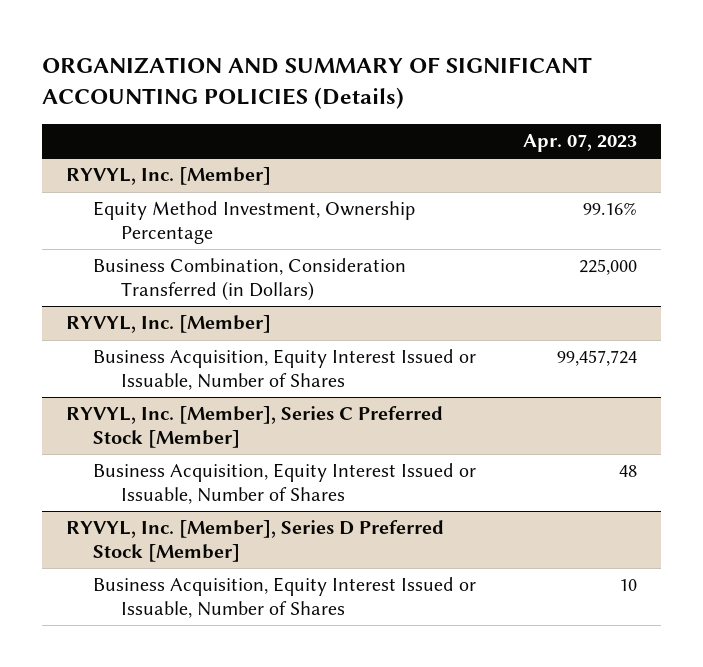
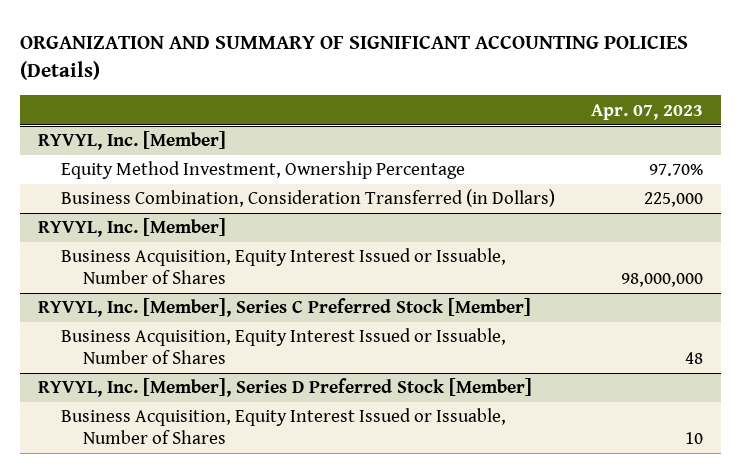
[583,202,638,216] 99.16% -> [648,164,703,177] 97.70%
[557,350,638,367] 99,457,724 -> [620,273,703,288] 98,000,000

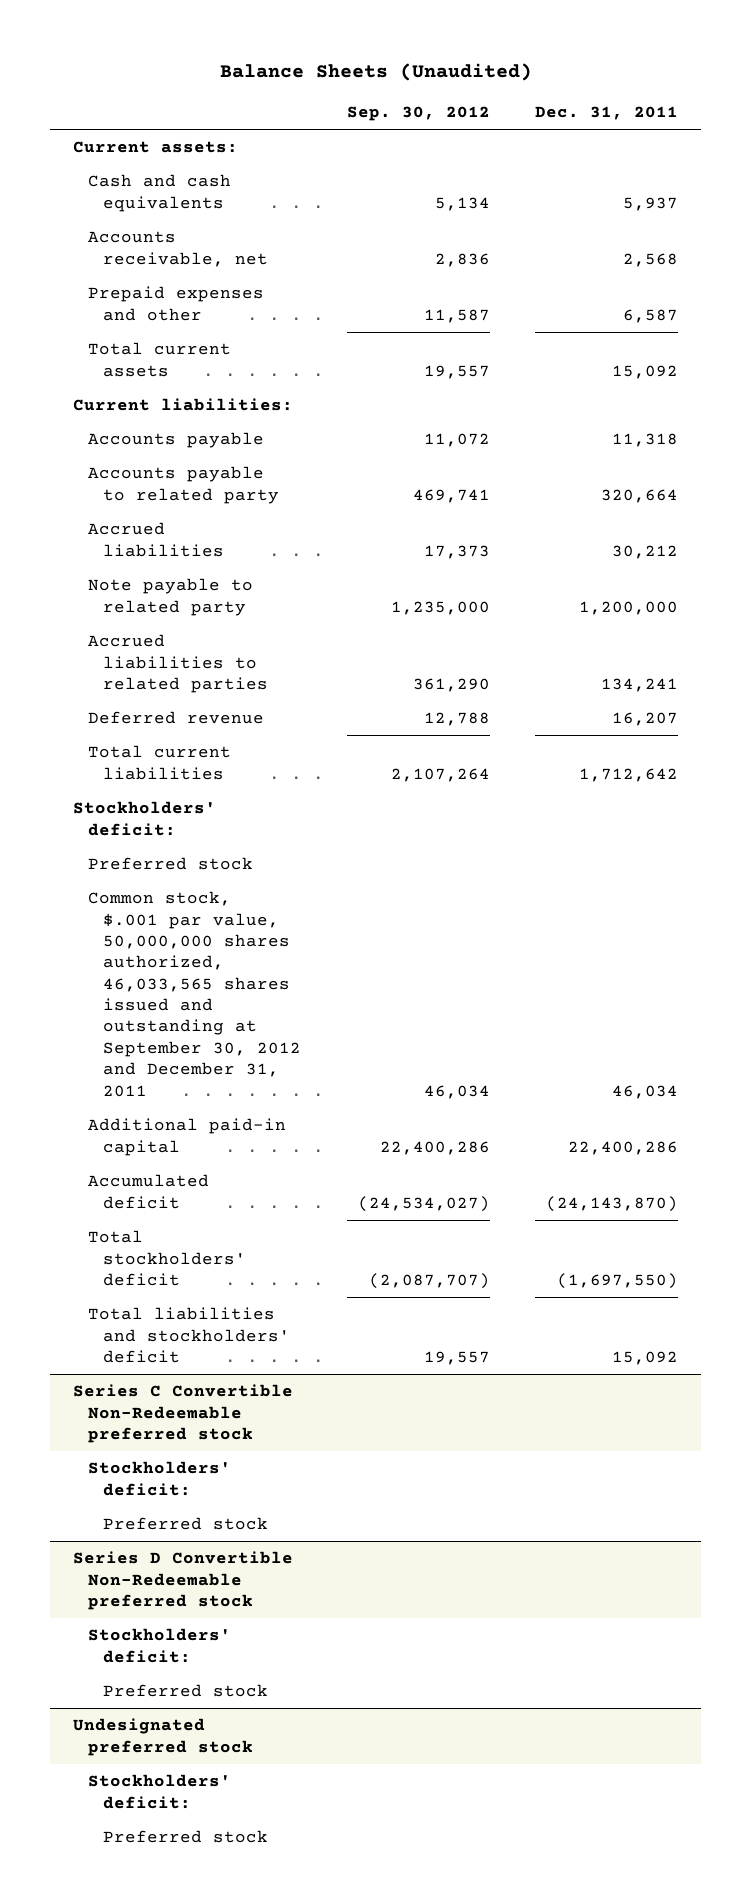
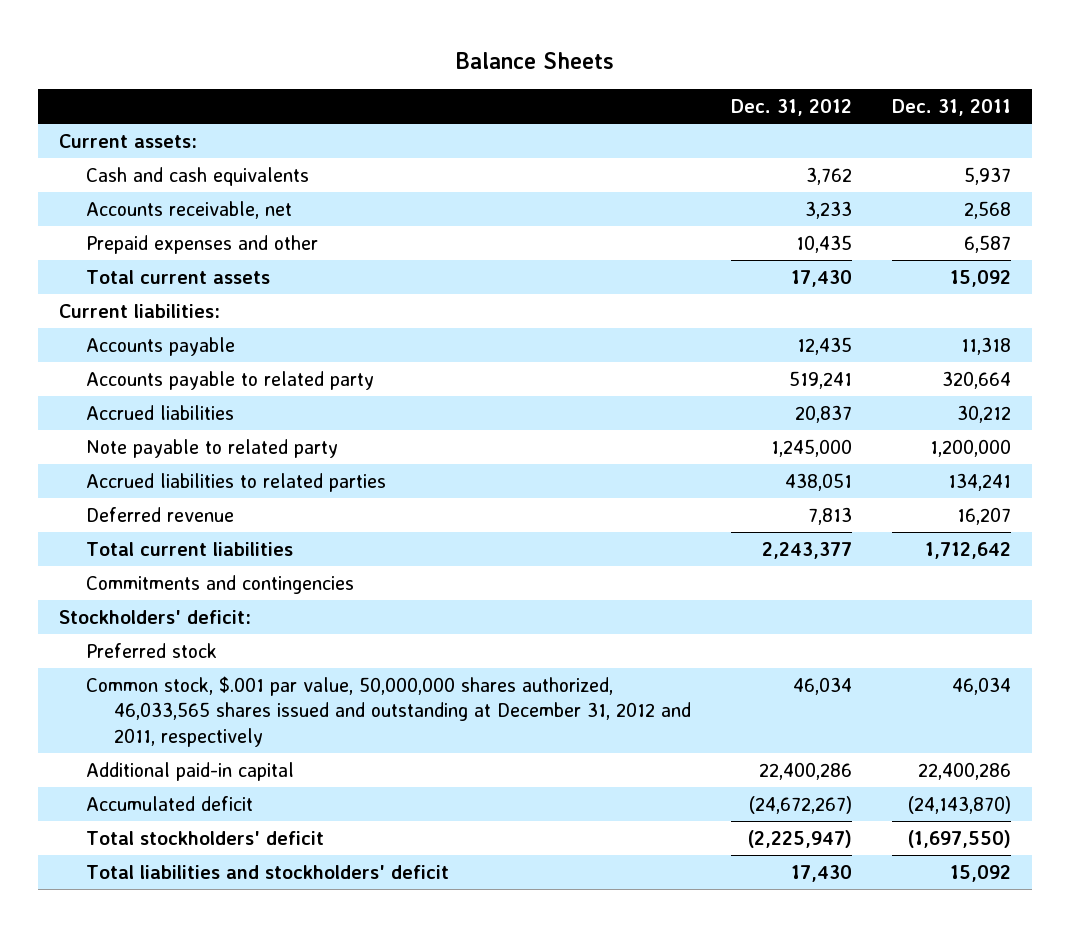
[219,63,532,82] Balance Sheets (Unaudited) -> [456,52,615,70] Balance Sheets
[346,106,490,122] Sep. 30, 2012 -> none
none -> [731,99,853,117] Dec. 31, 2012
none -> [86,574,355,594] Commitments and contingencies
[88,891,302,1097] Common stock, $.001 par value, 50,000,000 shares authorized, 46,033,565 shares issued and outstanding at September 30, 2012 and December 31, 2011 -> [86,675,691,748] Common stock, $.001 par value, 50,000,000 shares authorized, 46,033,565 shares issued and outstanding at December 31, 2012 and 2011, respectively
[73,1384,294,1443] Series C Convertible Non-Redeemable preferred stock -> none
[88,1461,232,1496] Stockholders' deficit: -> none
[103,1517,269,1531] Preferred stock -> none
[73,1551,294,1610] Series D Convertible Non-Redeemable preferred stock -> none
[88,1628,232,1663] Stockholders' deficit: -> none
[103,1684,269,1698] Preferred stock -> none
[73,1718,254,1756] Undesignated preferred stock -> none
[88,1774,232,1809] Stockholders' deficit: -> none
[103,1830,269,1844] Preferred stock -> none

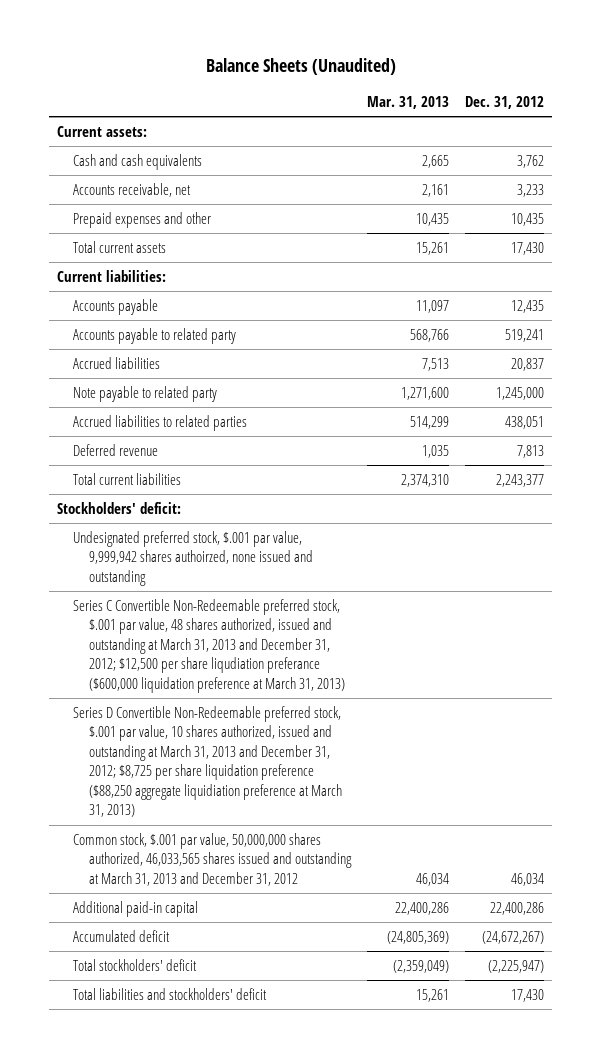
[456,52,615,70] Balance Sheets -> [205,58,396,76] Balance Sheets (Unaudited)
[892,99,1012,117] Dec. 31, 2011 -> none
none -> [367,96,450,110] Mar. 31, 2013
[86,574,355,594] Commitments and contingencies -> none
[86,642,218,658] Preferred stock -> [72,530,314,586] Undesignated preferred stock, $.001 par value, 9,999,942 shares authoirzed, none issued and outstanding
none -> [72,598,346,693] Series C Convertible Non-Redeemable preferred stock, $.001 par value, 48 shares authorized, issued and outstanding at March 31, 2013 and December 31, 2012; $12,500 per share liqudiation preferance ($600,000 liquidation preference at March 31, 2013)
none -> [72,705,343,818] Series D Convertible Non-Redeemable preferred stock, $.001 par value, 10 shares authorized, issued and outstanding at March 31, 2013 and December 31, 2012; $8,725 per share liquidation preference ($88,250 aggregate liquidiation preference at March 31, 2013)
[86,675,691,748] Common stock, $.001 par value, 50,000,000 shares authorized, 46,033,565 shares issued and outstanding at December 31, 2012 and 2011, respectively -> [72,832,353,886] Common stock, $.001 par value, 50,000,000 shares authorized, 46,033,565 shares issued and outstanding at March 31, 2013 and December 31, 2012

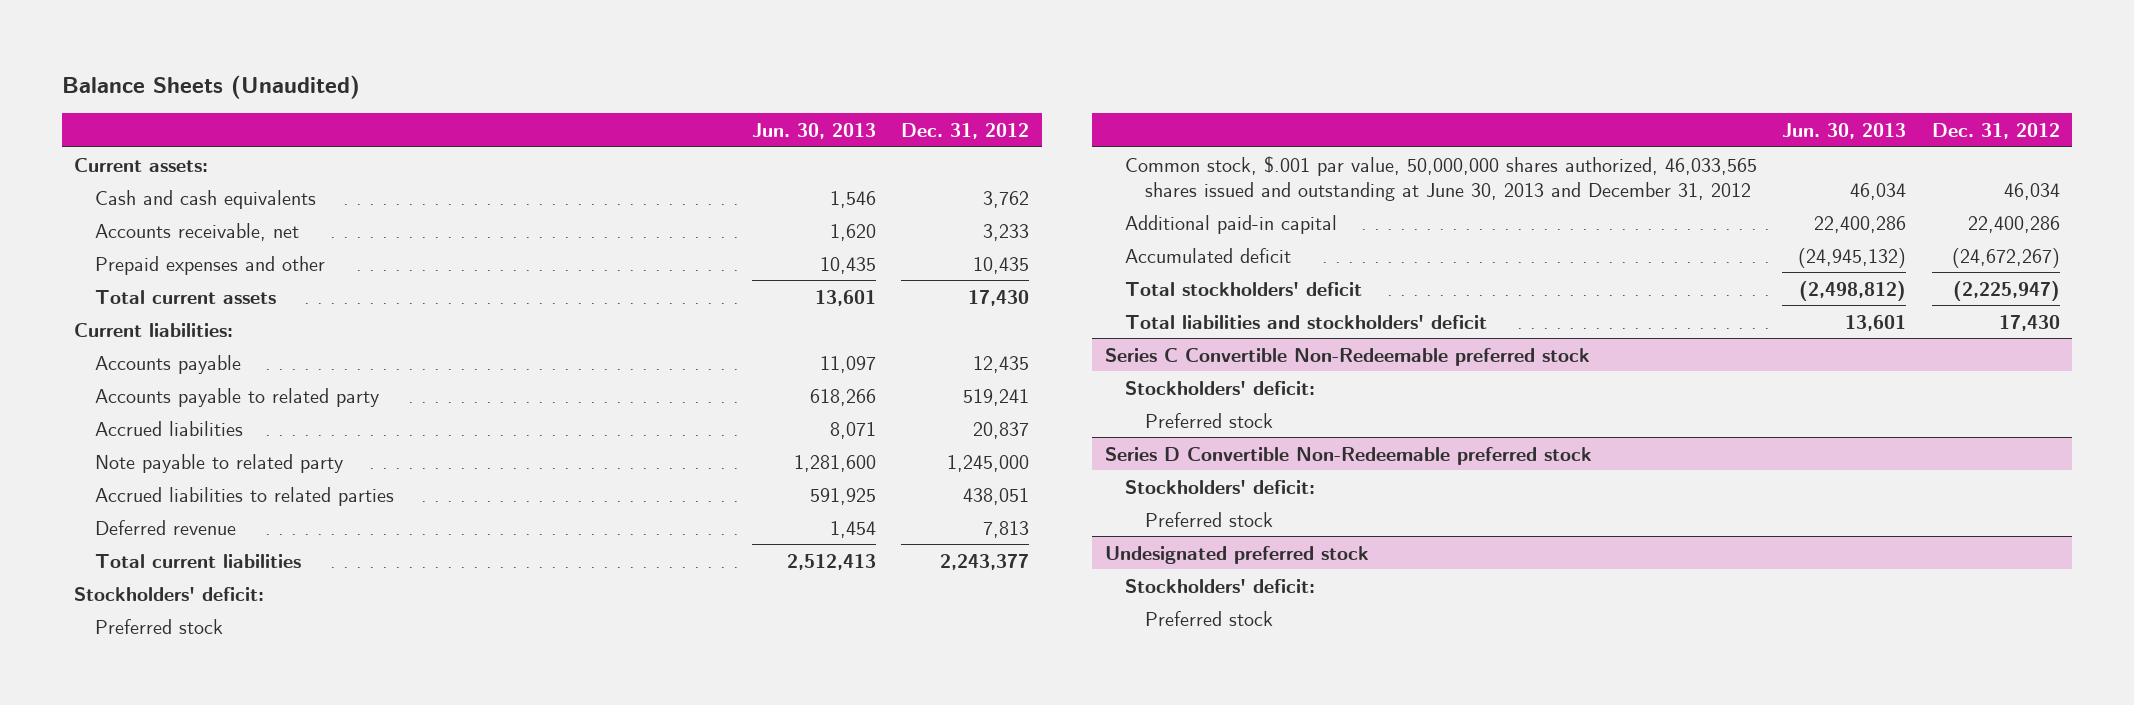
[367,96,450,110] Mar. 31, 2013 -> none
none -> [751,123,876,140] Jun. 30, 2013
[72,598,346,693] Series C Convertible Non-Redeemable preferred stock, $.001 par value, 48 shares authorized, issued and outstanding at March 31, 2013 and December 31, 2012; $12,500 per share liqudiation preferance ($600,000 liquidation preference at March 31, 2013) -> none
[72,705,343,818] Series D Convertible Non-Redeemable preferred stock, $.001 par value, 10 shares authorized, issued and outstanding at March 31, 2013 and December 31, 2012; $8,725 per share liquidation preference ($88,250 aggregate liquidiation preference at March 31, 2013) -> none
[72,530,314,586] Undesignated preferred stock, $.001 par value, 9,999,942 shares authoirzed, none issued and outstanding -> [94,618,223,634] Preferred stock
[72,832,353,886] Common stock, $.001 par value, 50,000,000 shares authorized, 46,033,565 shares issued and outstanding at March 31, 2013 and December 31, 2012 -> [1125,155,1758,201] Common stock, $.001 par value, 50,000,000 shares authorized, 46,033,565 shares issued and outstanding at June 30, 2013 and December 31, 2012
none -> [1104,347,1590,366] Series C Convertible Non-Redeemable preferred stock
none -> [1125,380,1316,395] Stockholders' deficit:
none -> [1145,412,1274,428] Preferred stock
none -> [1104,446,1592,465] Series D Convertible Non-Redeemable preferred stock
none -> [1125,479,1316,494] Stockholders' deficit:
none -> [1145,511,1274,527] Preferred stock
none -> [1104,545,1369,564] Undesignated preferred stock
none -> [1125,578,1316,593] Stockholders' deficit:
none -> [1145,610,1274,626] Preferred stock

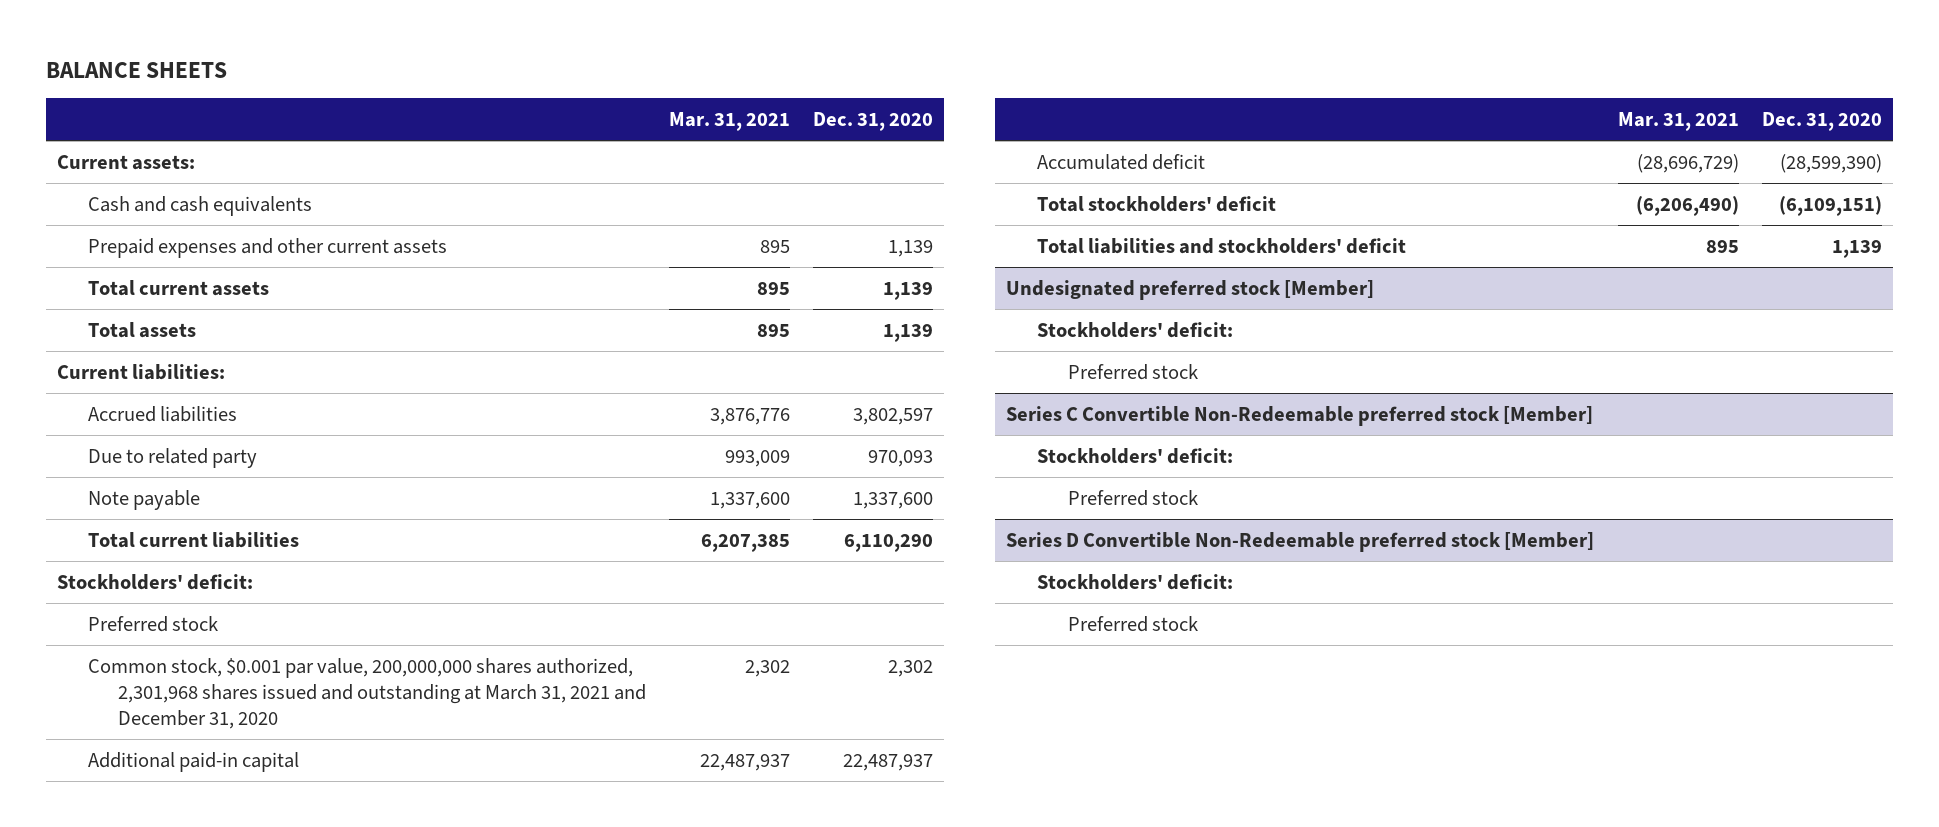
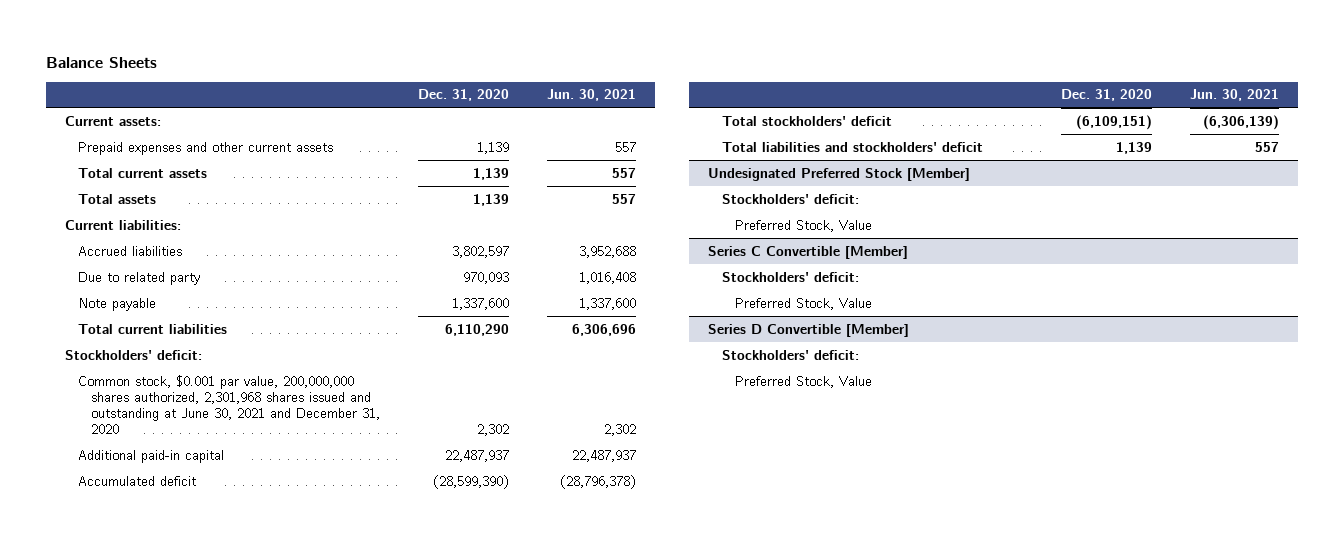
[45,61,227,78] BALANCE SHEETS -> [46,56,158,68] Balance Sheets
[668,111,790,131] Mar. 31, 2021 -> none
none -> [546,89,636,102] Jun. 30, 2021
[87,195,312,216] Cash and cash equivalents -> none
[87,615,218,632] Preferred stock -> none
[87,657,647,729] Common stock, $0.001 par value, 200,000,000 shares authorized, 2,301,968 shares issued and outstanding at March 31, 2021 and December 31, 2020 -> [78,374,381,434] Common stock, $0.001 par value, 200,000,000 shares authorized, 2,301,968 shares issued and outstanding at June 30, 2021 and December 31, 2020
[1006,279,1375,300] Undesignated preferred stock [Member] -> [708,167,971,181] Undesignated Preferred Stock [Member]
[1067,363,1198,380] Preferred stock -> [734,219,872,232] Preferred Stock, Value
[1006,405,1594,426] Series C Convertible Non-Redeemable preferred stock [Member] -> [708,245,909,259] Series C Convertible [Member]
[1067,489,1198,506] Preferred stock -> [734,297,872,310] Preferred Stock, Value
[1006,531,1595,552] Series D Convertible Non-Redeemable preferred stock [Member] -> [708,323,910,337] Series D Convertible [Member]
[1067,615,1198,632] Preferred stock -> [734,375,872,388] Preferred Stock, Value

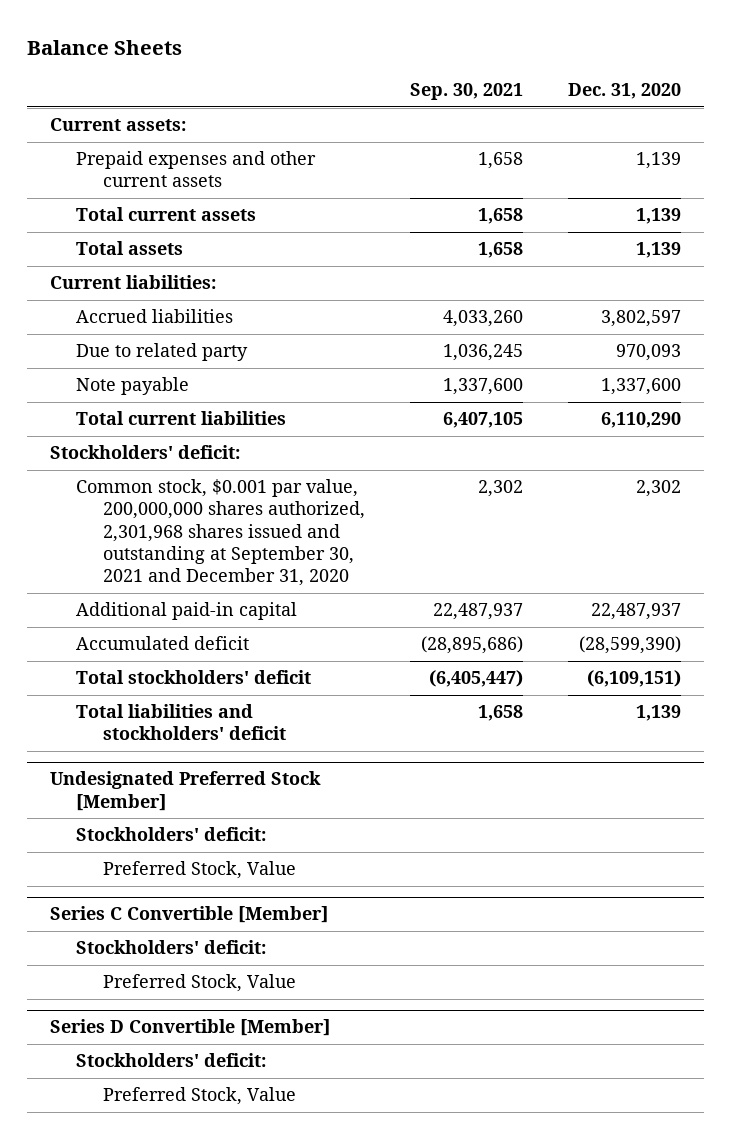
[546,89,636,102] Jun. 30, 2021 -> none
none -> [409,83,523,101] Sep. 30, 2021
[78,374,381,434] Common stock, $0.001 par value, 200,000,000 shares authorized, 2,301,968 shares issued and outstanding at June 30, 2021 and December 31, 2020 -> [76,479,365,587] Common stock, $0.001 par value, 200,000,000 shares authorized, 2,301,968 shares issued and outstanding at September 30, 2021 and December 31, 2020

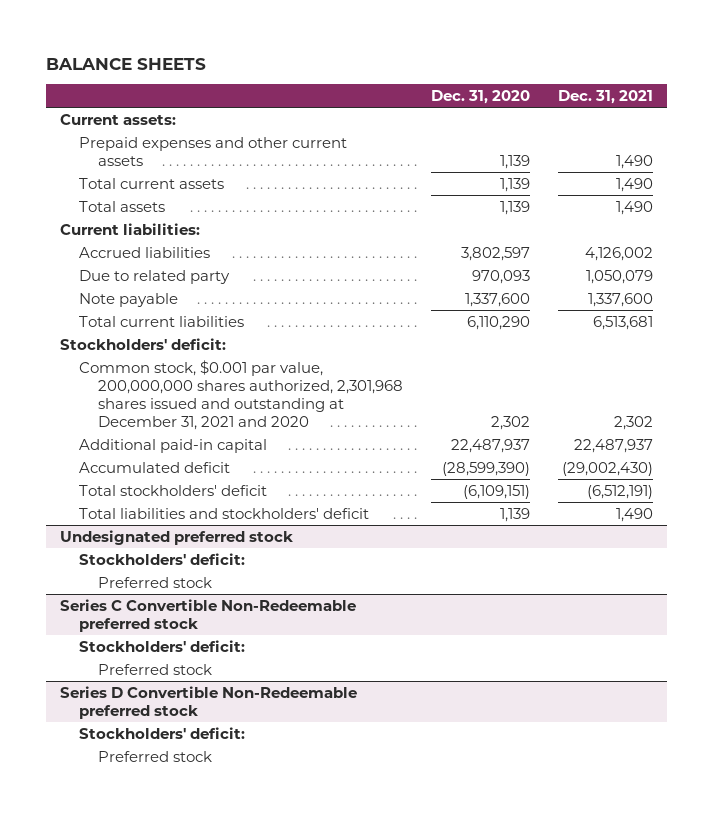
[27,40,183,56] Balance Sheets -> [46,57,207,70] BALANCE SHEETS
[409,83,523,101] Sep. 30, 2021 -> none
none -> [557,89,653,104] Dec. 31, 2021
[76,479,365,587] Common stock, $0.001 par value, 200,000,000 shares authorized, 2,301,968 shares issued and outstanding at September 30, 2021 and December 31, 2020 -> [79,359,403,430] Common stock, $0.001 par value, 200,000,000 shares authorized, 2,301,968 shares issued and outstanding at December 31, 2021 and 2020
[49,771,321,811] Undesignated Preferred Stock [Member] -> [60,529,294,545] Undesignated preferred stock
[102,861,296,880] Preferred Stock, Value -> [97,576,212,588] Preferred stock
[49,906,328,924] Series C Convertible [Member] -> [60,598,357,632] Series C Convertible Non-Redeemable preferred stock
[102,974,296,993] Preferred Stock, Value -> [97,663,212,675] Preferred stock
[49,1019,330,1037] Series D Convertible [Member] -> [60,685,358,719] Series D Convertible Non-Redeemable preferred stock
[102,1087,296,1106] Preferred Stock, Value -> [97,750,212,762] Preferred stock

